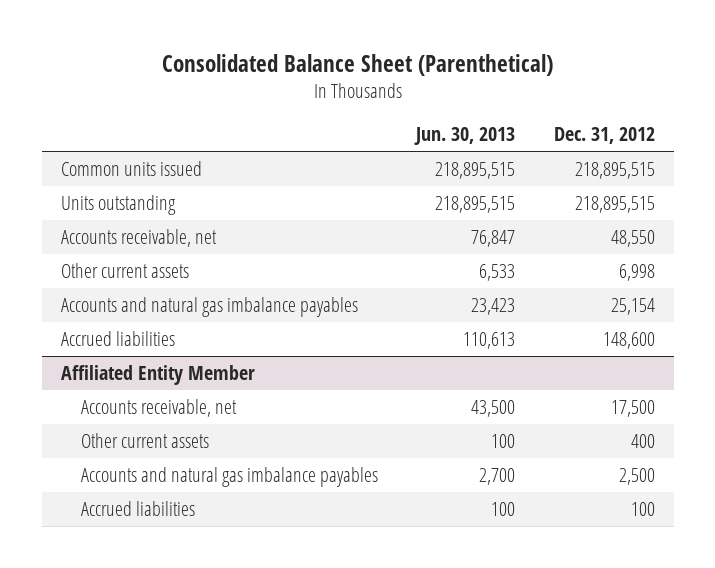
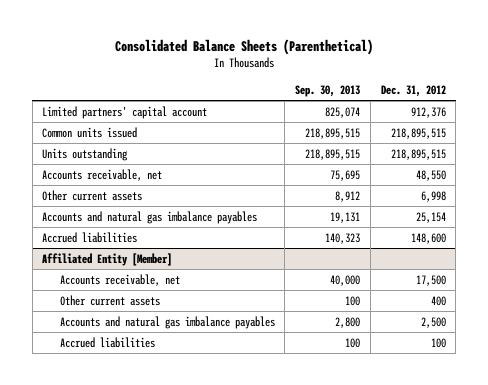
[161,53,553,76] Consolidated Balance Sheet (Parenthetical) -> [114,38,373,55] Consolidated Balance Sheets (Parenthetical)
[414,127,516,146] Jun. 30, 2013 -> none
none -> [295,85,361,98] Sep. 30, 2013
none -> [42,105,208,119] Limited partners' capital account
[60,364,255,385] Affiliated Entity Member -> [42,252,173,266] Affiliated Entity [Member]

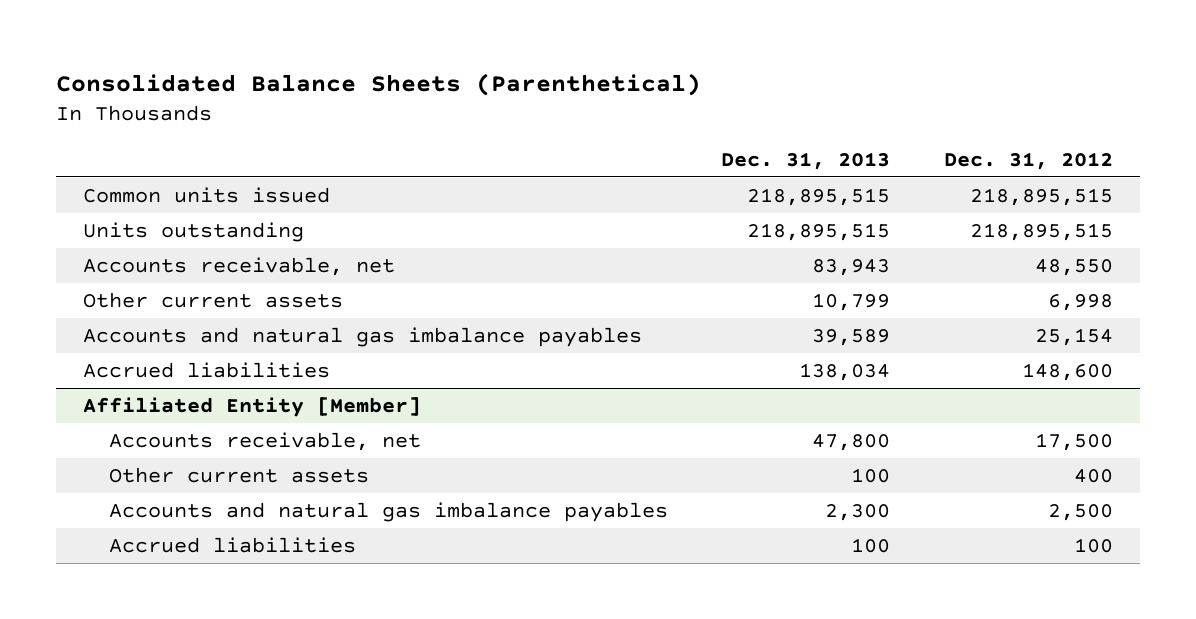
[295,85,361,98] Sep. 30, 2013 -> none
none -> [721,152,891,171] Dec. 31, 2013
[42,105,208,119] Limited partners' capital account -> none

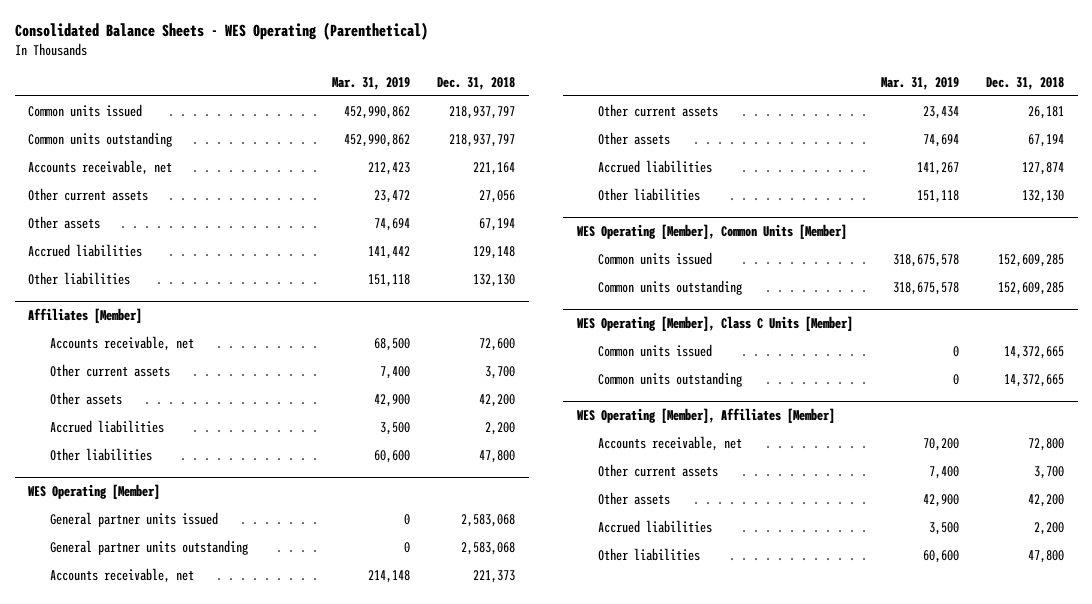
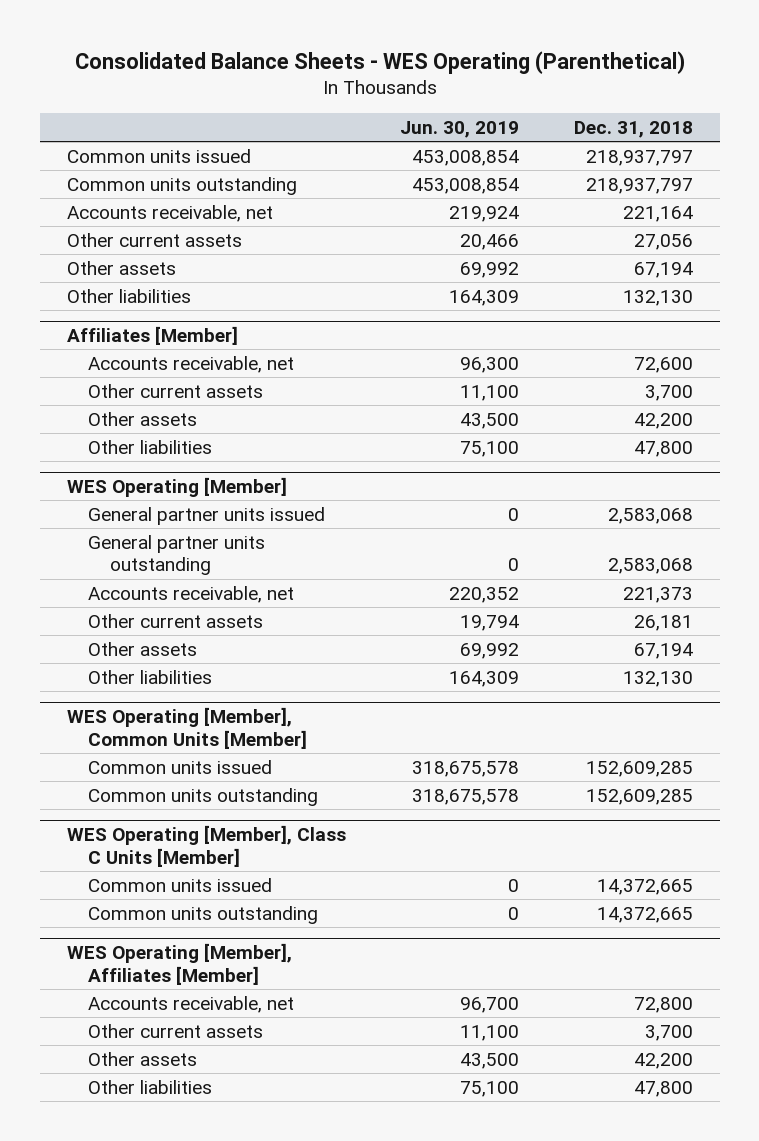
[331,76,410,90] Mar. 31, 2019 -> none
none -> [400,120,520,138] Jun. 30, 2019
[28,243,143,257] Accrued liabilities -> none
[49,419,164,433] Accrued liabilities -> none
[598,159,713,173] Accrued liabilities -> none
[598,519,713,533] Accrued liabilities -> none

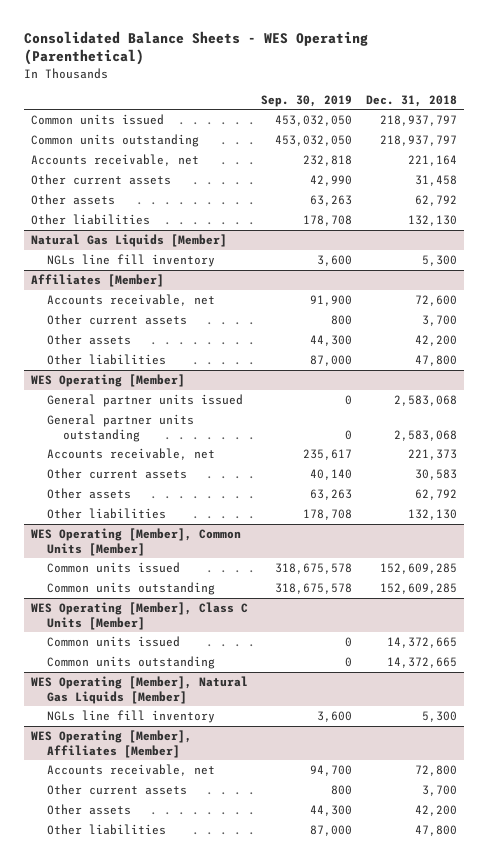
[400,120,520,138] Jun. 30, 2019 -> none
none -> [261,94,353,107] Sep. 30, 2019
[633,233,693,250] 27,056 -> [415,175,458,187] 31,458
[633,261,693,278] 67,194 -> [415,195,458,207] 62,792
none -> [30,234,227,248] Natural Gas Liquids [Member]
none -> [47,254,216,268] NGLs line fill inventory
[633,614,693,631] 26,181 -> [415,469,458,481] 30,583
[633,642,693,659] 67,194 -> [415,489,458,501] 62,792
none -> [30,676,248,704] WES Operating [Member], Natural Gas Liquids [Member]
none -> [47,710,216,724] NGLs line fill inventory

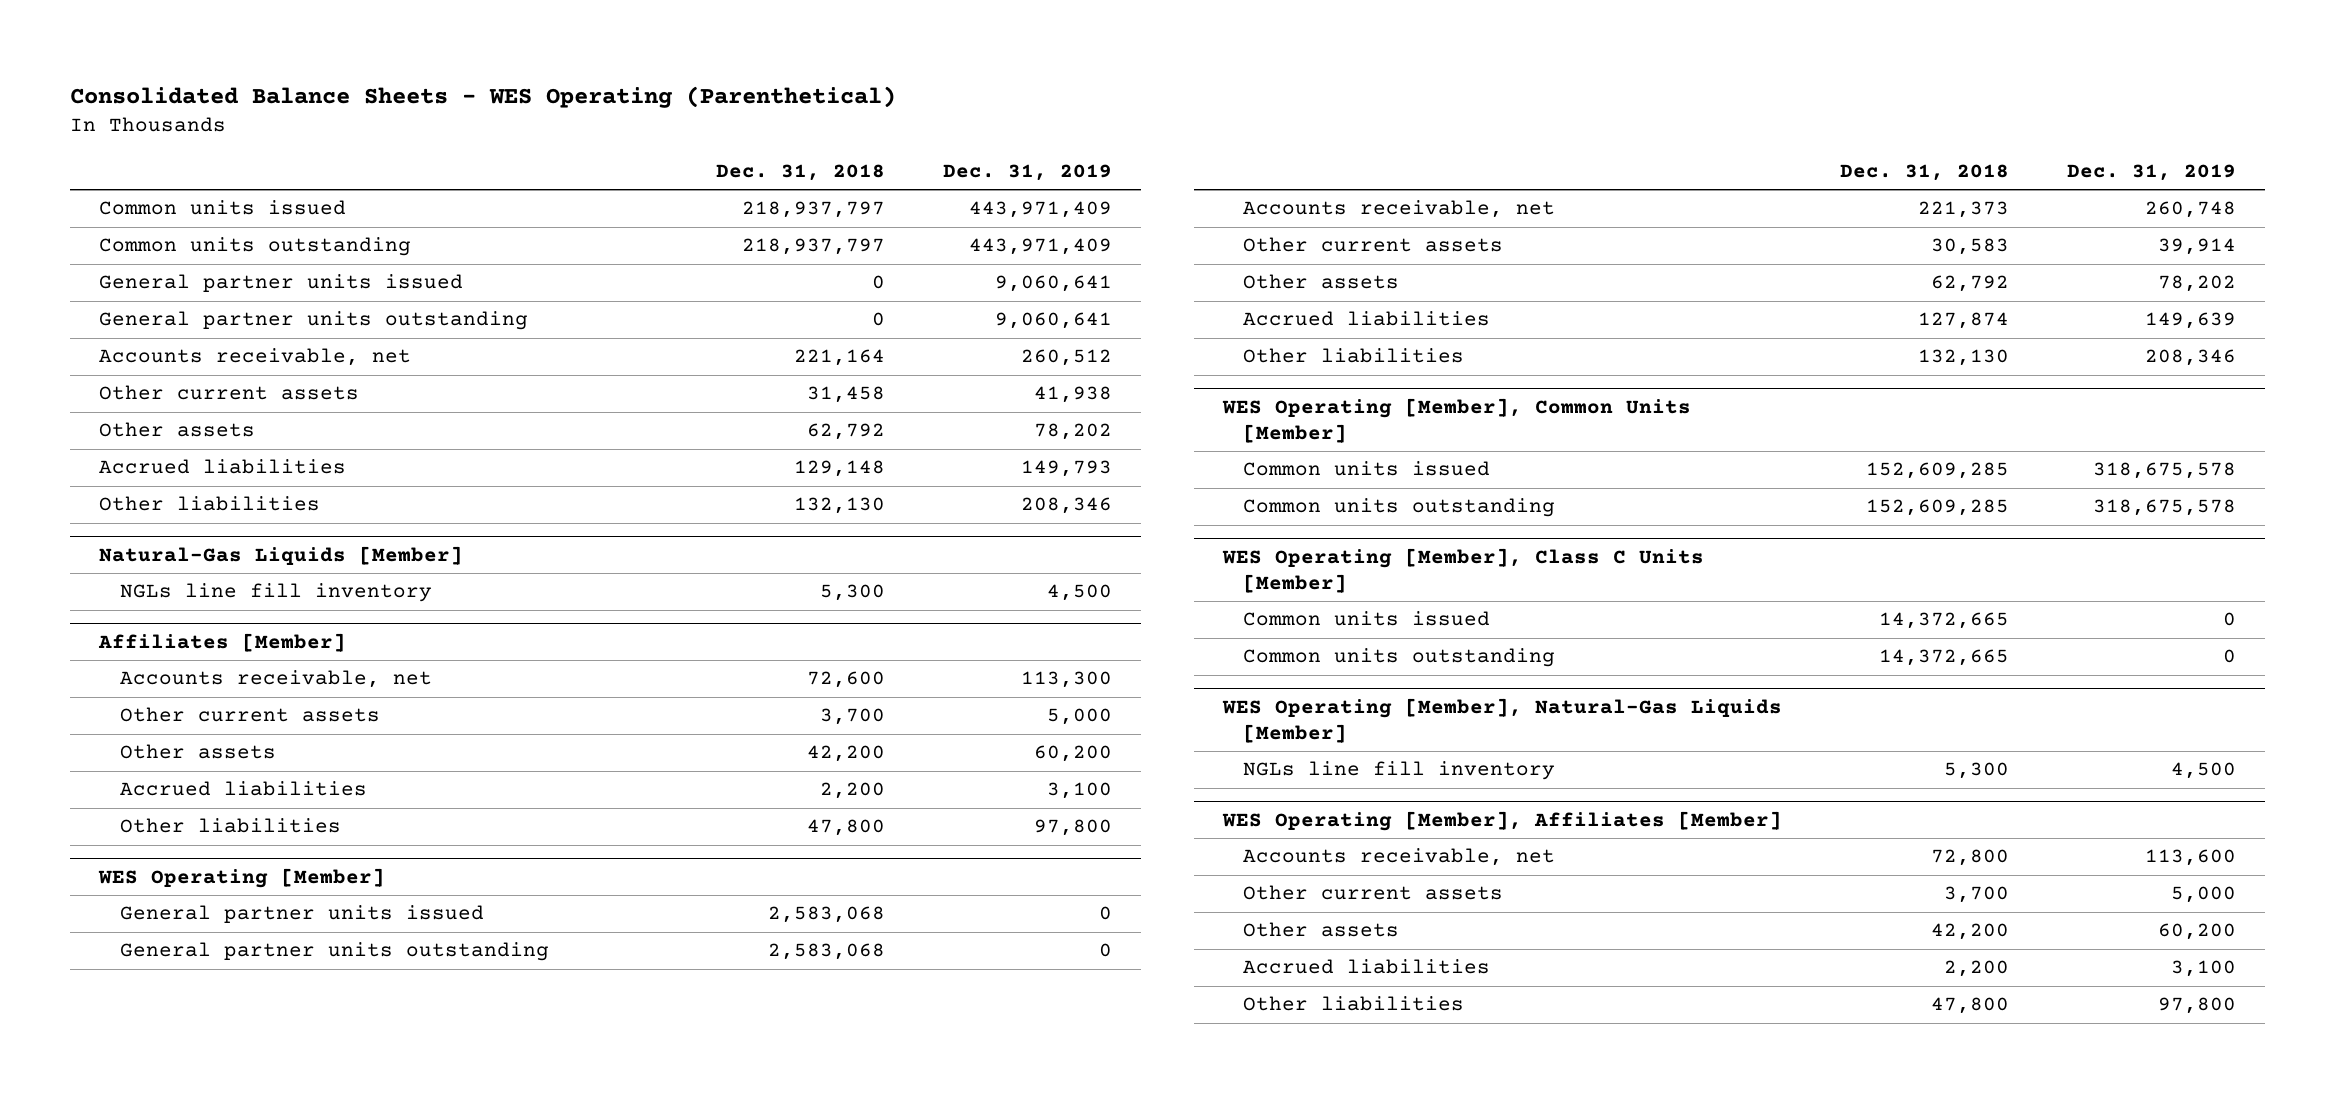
[261,94,353,107] Sep. 30, 2019 -> none
none -> [943,163,1113,181] Dec. 31, 2019
none -> [99,274,464,293] General partner units issued
none -> [99,311,529,331] General partner units outstanding
none -> [99,459,347,475] Accrued liabilities
[30,234,227,248] Natural Gas Liquids [Member] -> [99,545,464,565] Natural-Gas Liquids [Member]
none -> [119,781,367,797] Accrued liabilities
none -> [1243,311,1491,327] Accrued liabilities
[30,676,248,704] WES Operating [Member], Natural Gas Liquids [Member] -> [1221,697,1782,743] WES Operating [Member], Natural-Gas Liquids [Member]
none -> [1243,959,1491,975] Accrued liabilities

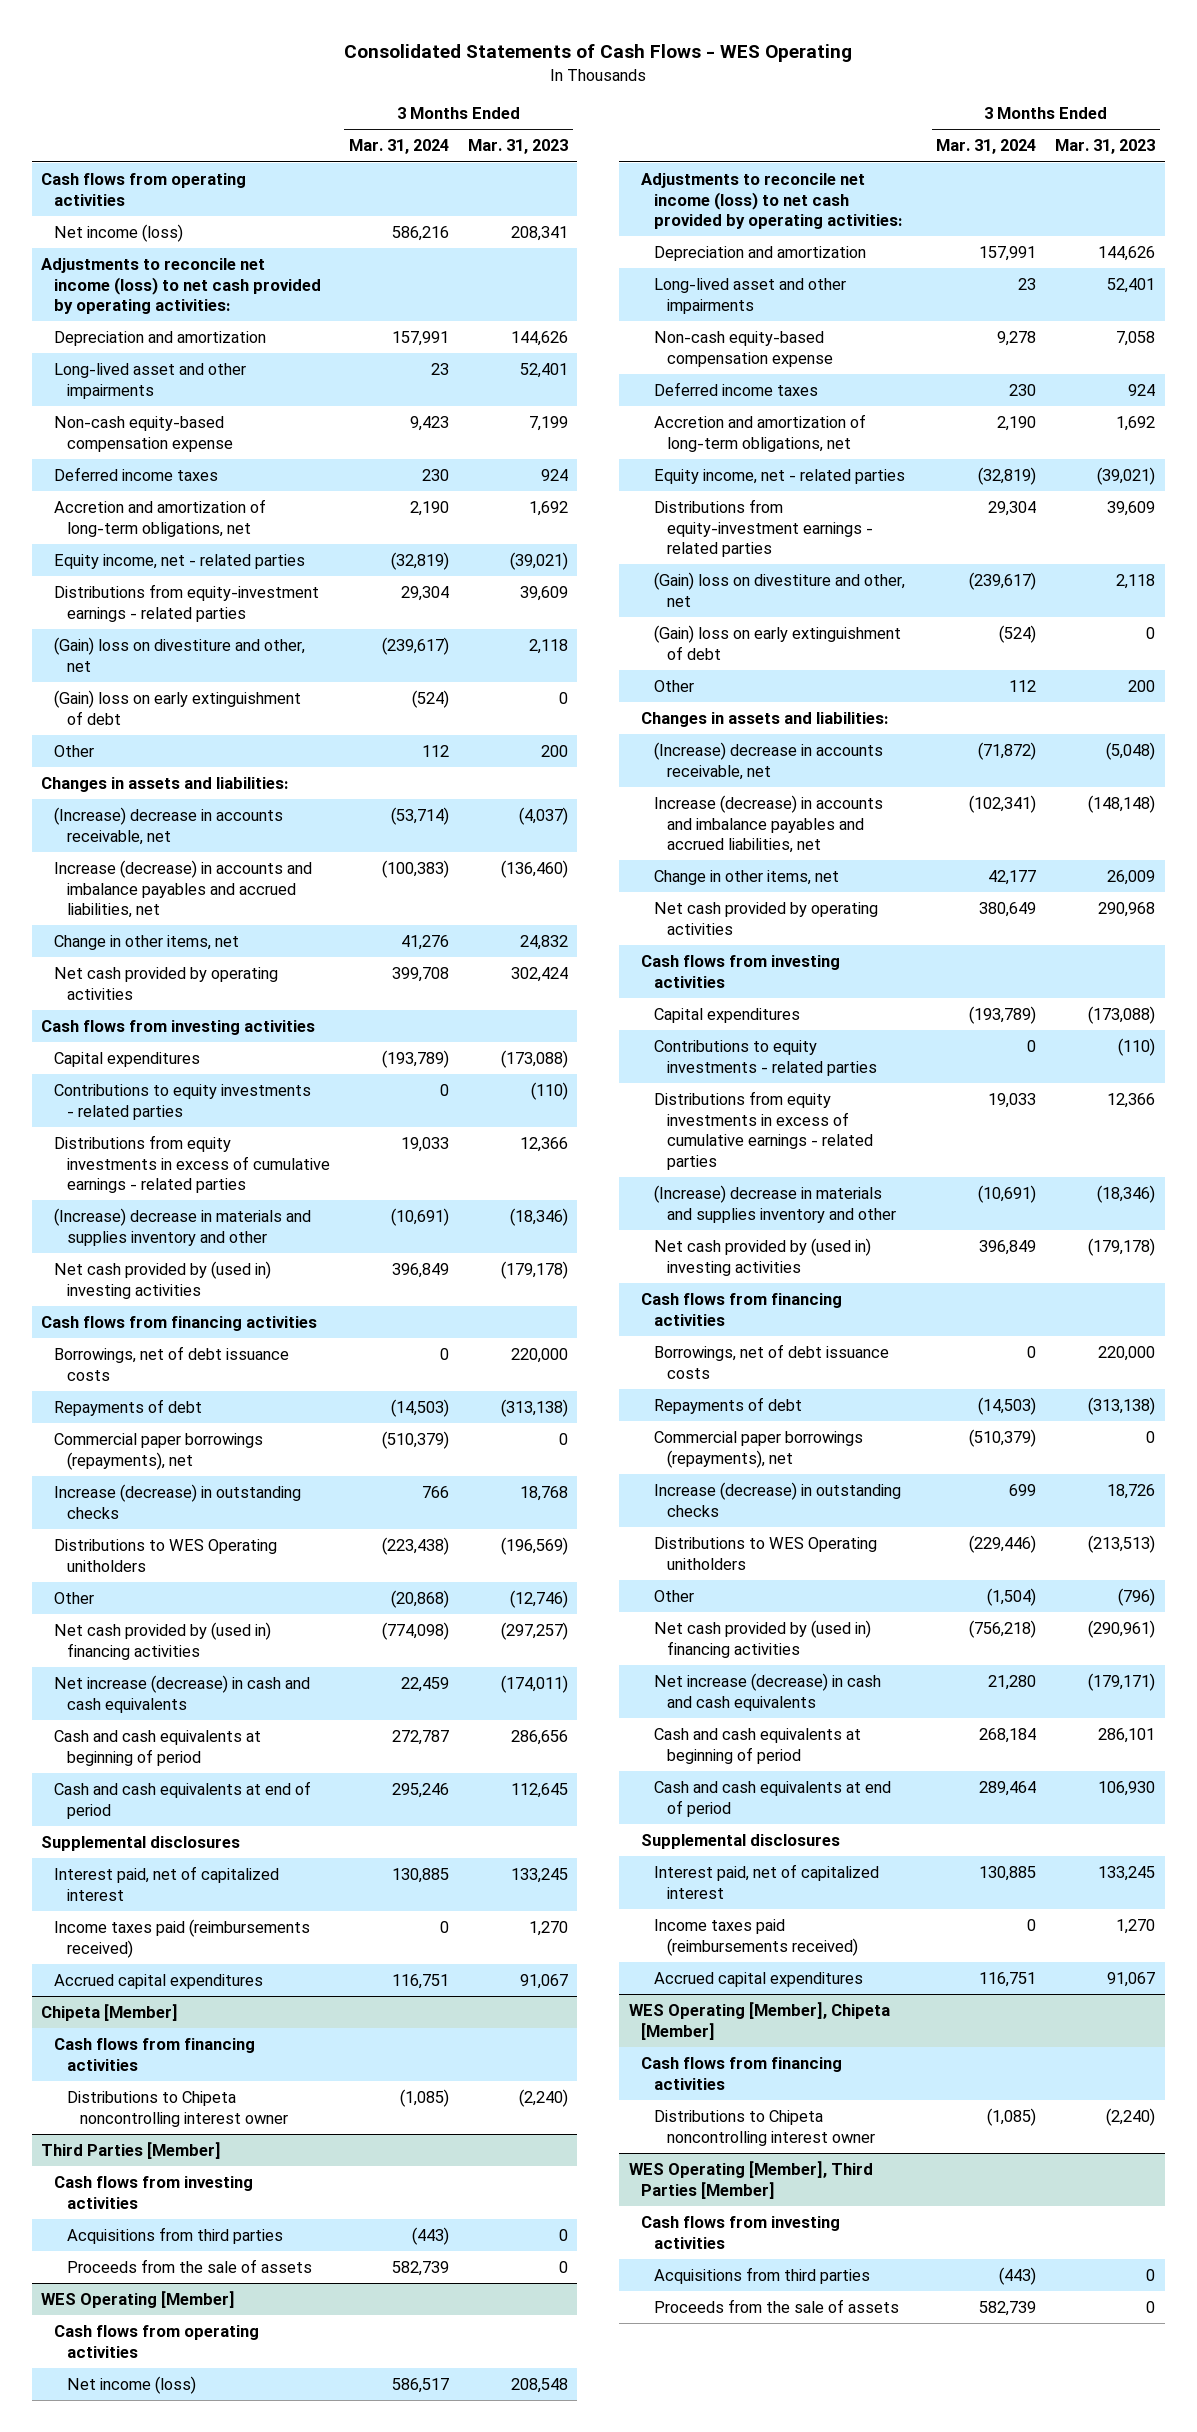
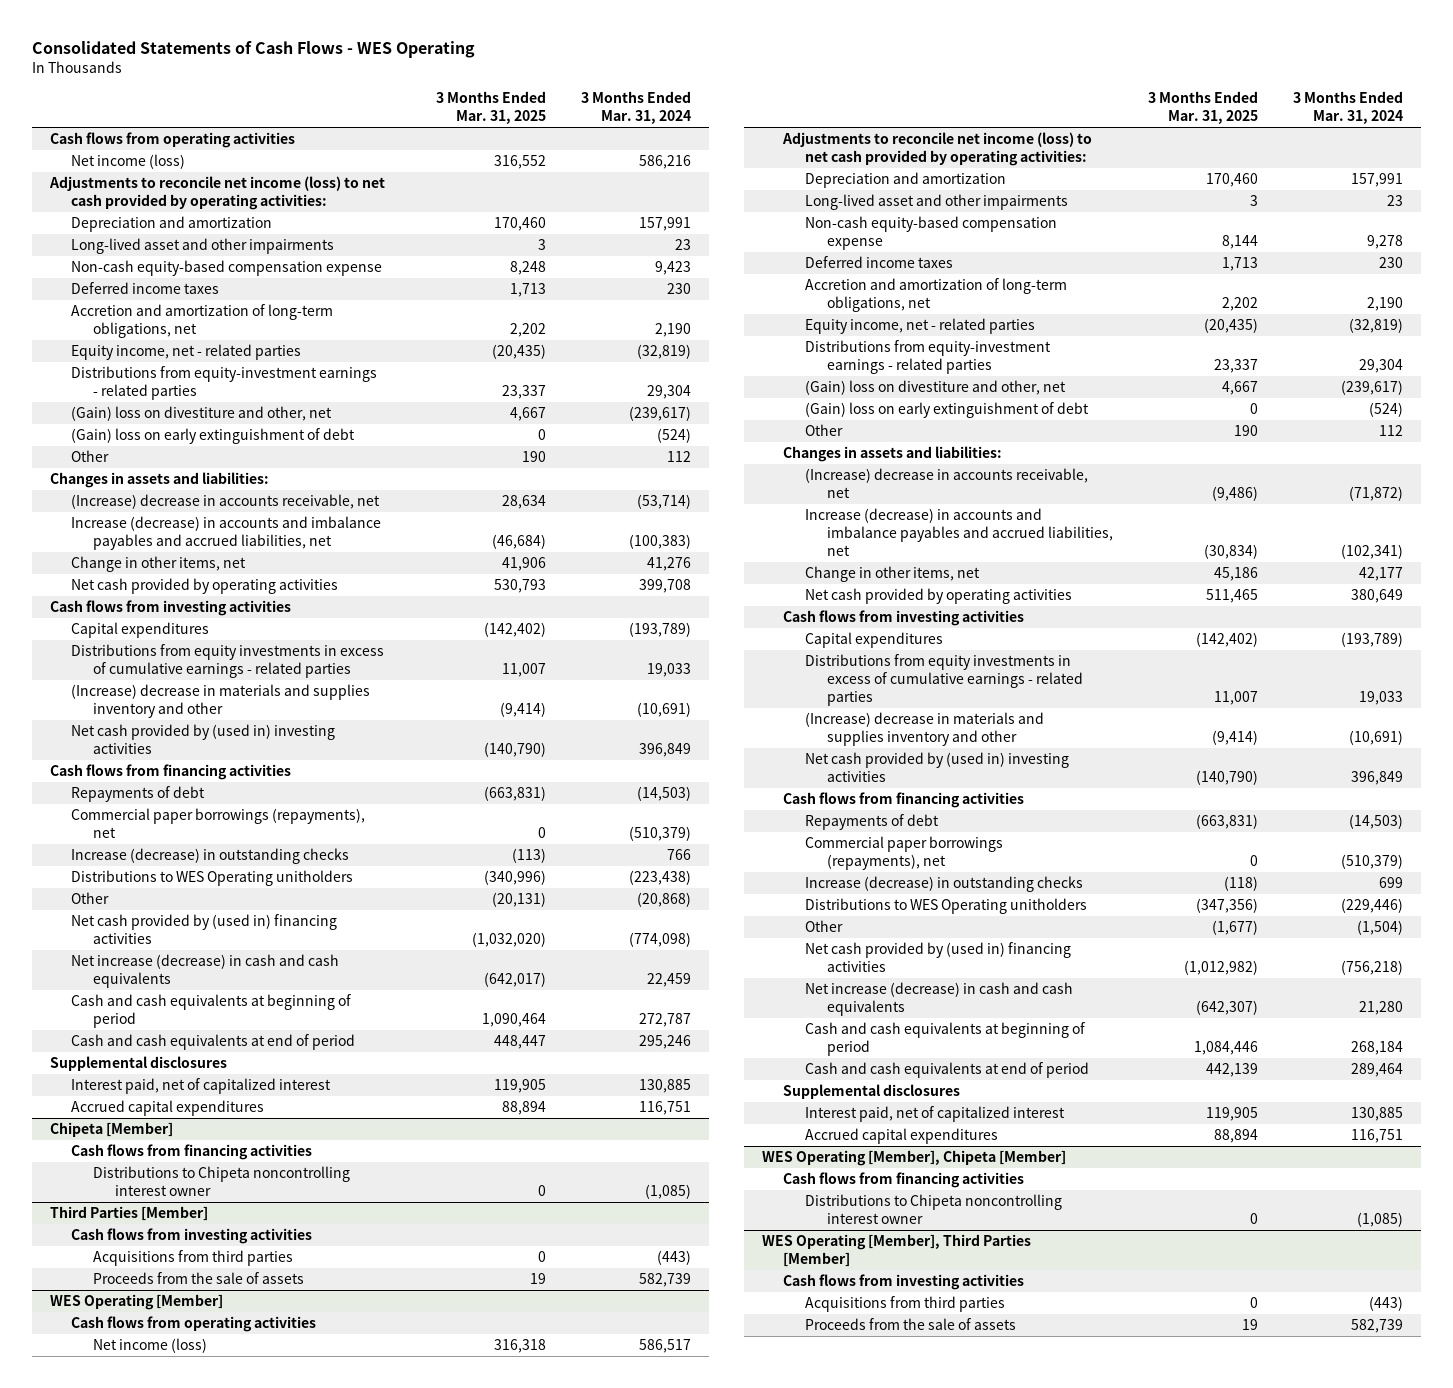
[467,139,568,155] Mar. 31, 2023 -> none
none -> [436,91,547,125] 3 Months Ended Mar. 31, 2025
[54,1084,312,1120] Contributions to equity investments - related parties -> none
[54,1346,290,1381] Borrowings, net of debt issuance costs -> none
[54,1919,311,1958] Income taxes paid (reimbursements received) -> none
[654,1040,878,1076] Contributions to equity investments - related parties -> none
[654,1344,890,1379] Borrowings, net of debt issuance costs -> none
[654,1919,859,1956] Income taxes paid (reimbursements received) -> none

